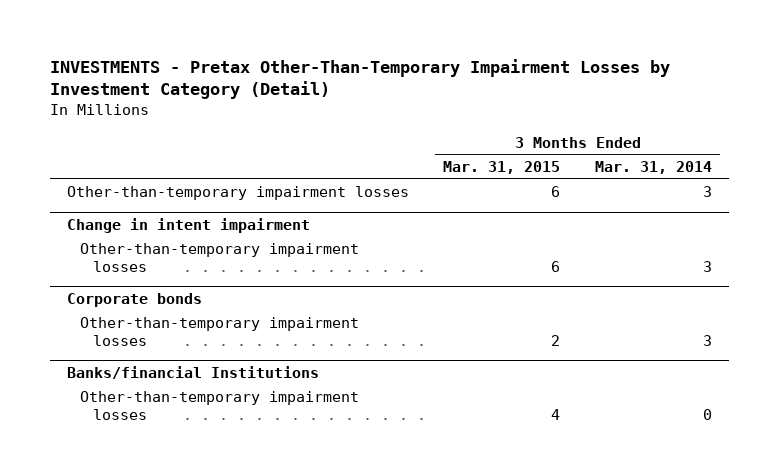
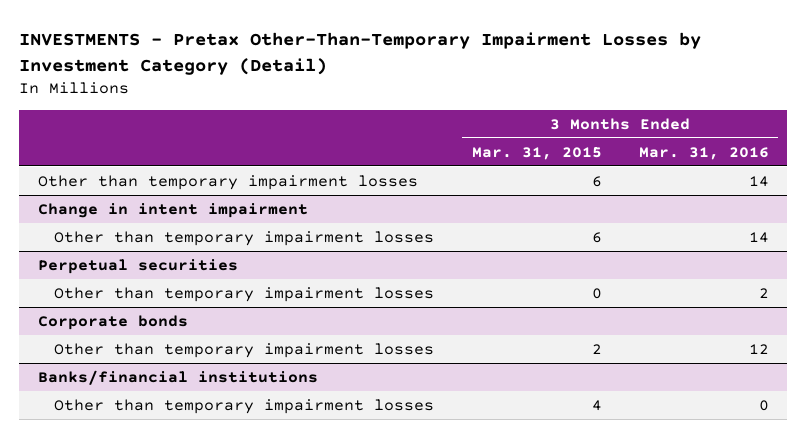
[594,160,712,174] Mar. 31, 2014 -> none
none -> [638,146,769,160] Mar. 31, 2016
[66,186,409,201] Other-than-temporary impairment losses -> [37,174,418,190] Other than temporary impairment losses
[80,243,360,272] Other-than-temporary impairment losses -> [54,230,435,246] Other than temporary impairment losses
none -> [37,258,238,274] Perpetual securities
none -> [54,286,435,302] Other than temporary impairment losses
[80,317,360,346] Other-than-temporary impairment losses -> [54,342,435,358] Other than temporary impairment losses
[66,366,319,380] Banks/financial Institutions -> [37,369,318,385] Banks/financial institutions
[80,391,360,420] Other-than-temporary impairment losses -> [54,398,435,414] Other than temporary impairment losses

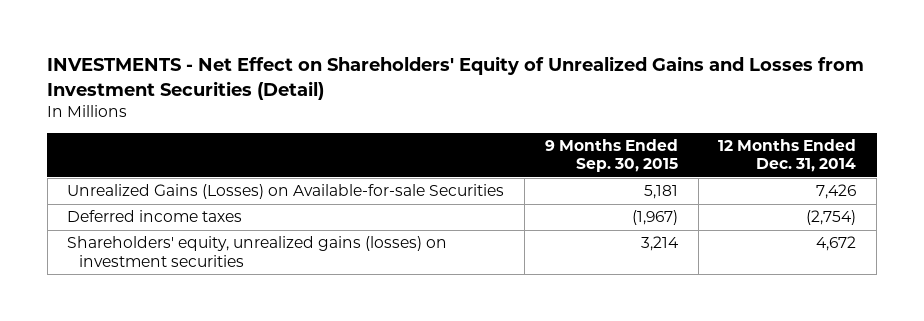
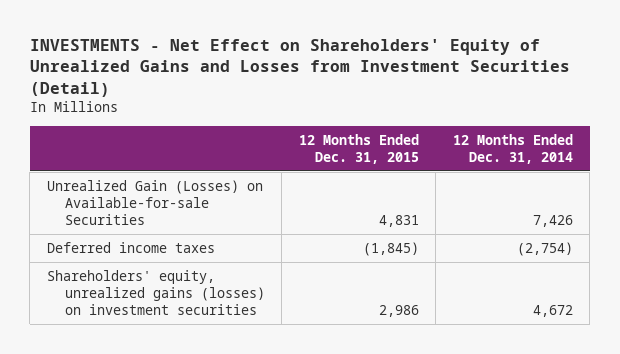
[544,138,678,173] 9 Months Ended Sep. 30, 2015 -> none
none -> [298,133,419,164] 12 Months Ended Dec. 31, 2015
[67,184,505,200] Unrealized Gains (Losses) on Available-for-sale Securities -> [46,179,263,226] Unrealized Gain (Losses) on Available-for-sale Securities

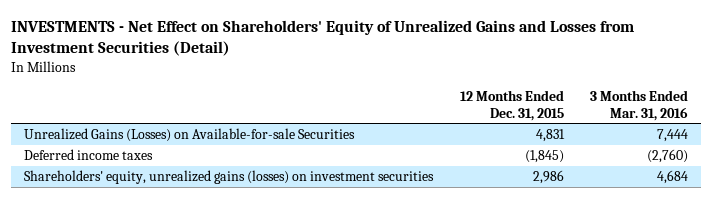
[452,133,573,164] 12 Months Ended Dec. 31, 2014 -> none
none -> [589,89,688,121] 3 Months Ended Mar. 31, 2016
[46,179,263,226] Unrealized Gain (Losses) on Available-for-sale Securities -> [24,128,356,143] Unrealized Gains (Losses) on Available-for-sale Securities

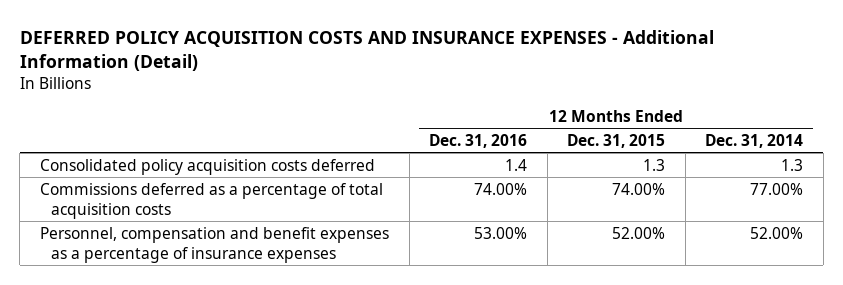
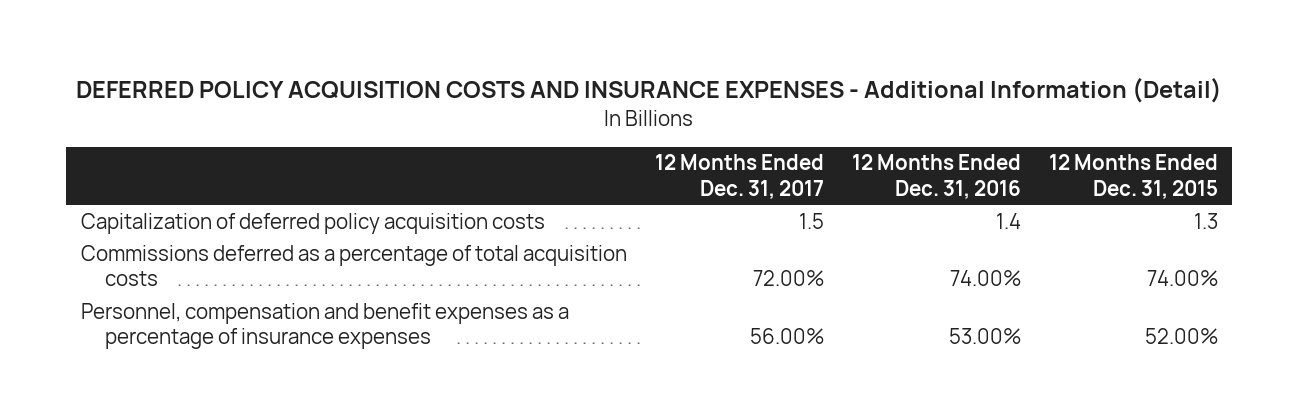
[705,133,804,148] Dec. 31, 2014 -> none
none -> [654,154,824,199] 12 Months Ended Dec. 31, 2017
[40,158,376,175] Consolidated policy acquisition costs deferred -> [80,212,545,234] Capitalization of deferred policy acquisition costs

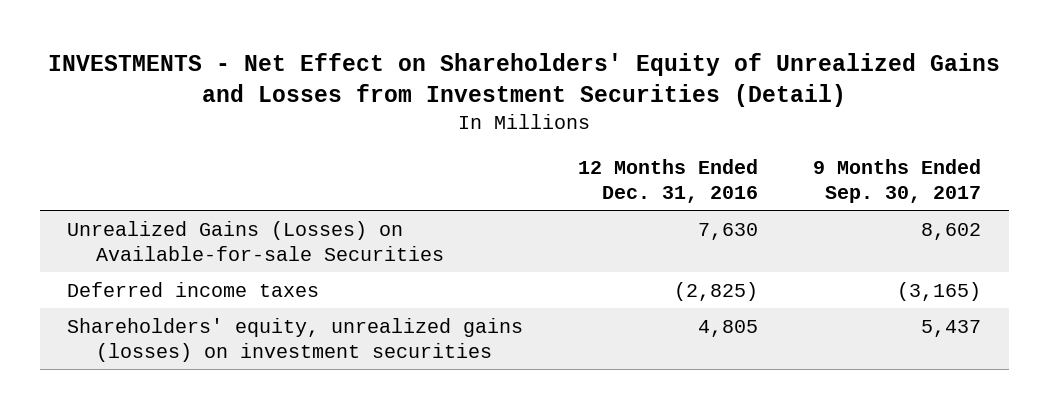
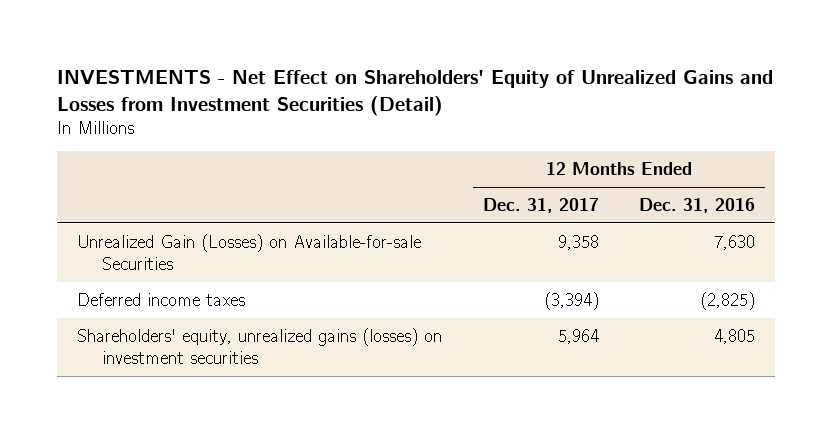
[813,158,982,203] 9 Months Ended Sep. 30, 2017 -> none
none -> [482,198,599,214] Dec. 31, 2017
[67,220,444,261] Unrealized Gains (Losses) on Available-for-sale Securities -> [77,233,422,271] Unrealized Gain (Losses) on Available-for-sale Securities

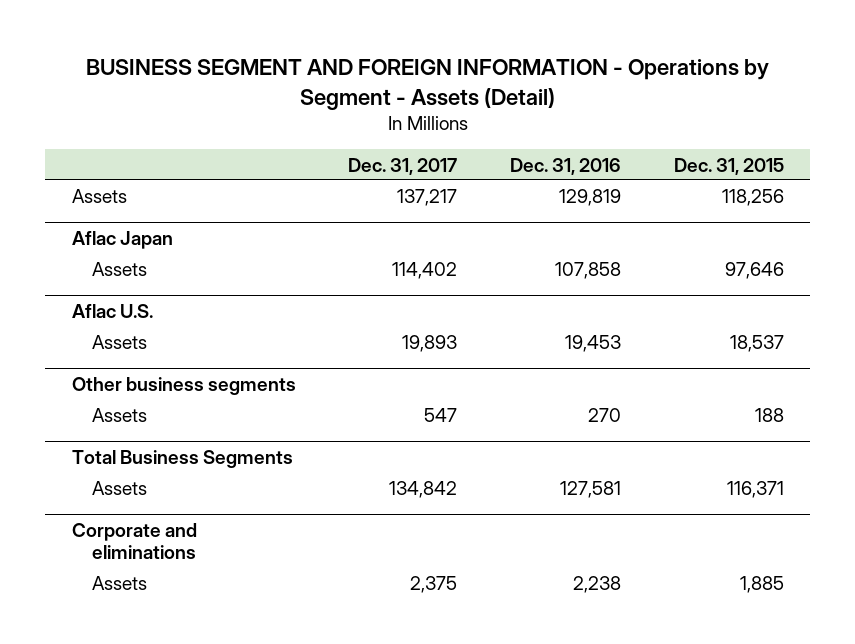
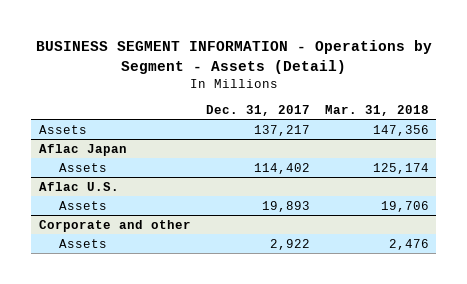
[85,58,769,110] BUSINESS SEGMENT AND FOREIGN INFORMATION - Operations by Segment - Assets (Detail) -> [35,39,432,74] BUSINESS SEGMENT INFORMATION - Operations by Segment - Assets (Detail)
[509,157,621,175] Dec. 31, 2016 -> none
[673,157,784,175] Dec. 31, 2015 -> none
none -> [324,104,429,116] Mar. 31, 2018
[71,450,293,469] Total Business Segments -> none
[92,481,148,496] Assets -> none
[71,523,197,560] Corporate and eliminations -> none
[92,576,148,591] Assets -> none
[71,377,296,396] Other business segments -> [38,219,191,232] Corporate and other
[424,408,458,423] 547 -> [269,238,310,250] 2,922

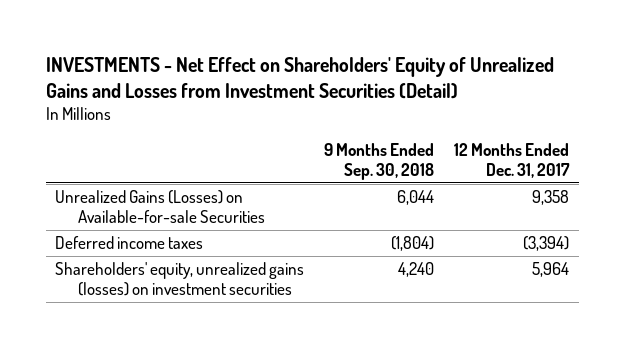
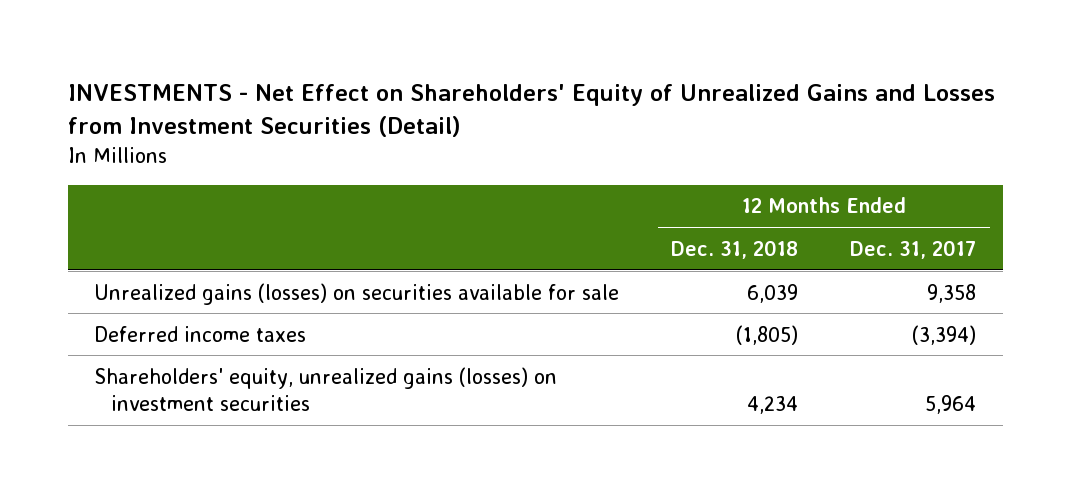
[324,143,435,181] 9 Months Ended Sep. 30, 2018 -> none
none -> [671,239,799,259] Dec. 31, 2018
[55,190,266,223] Unrealized Gains (Losses) on Available-for-sale Securities -> [93,282,619,305] Unrealized gains (losses) on securities available for sale

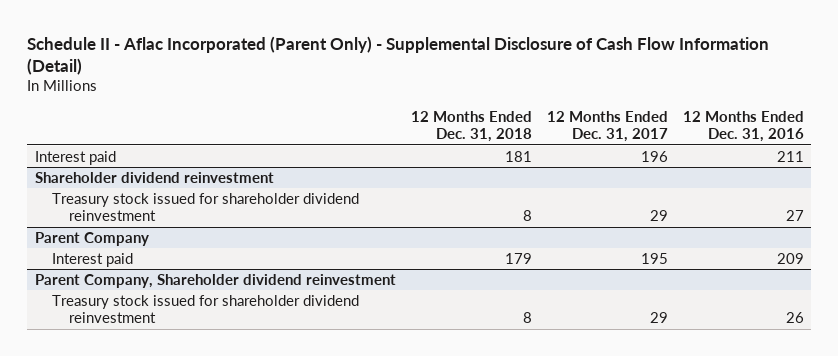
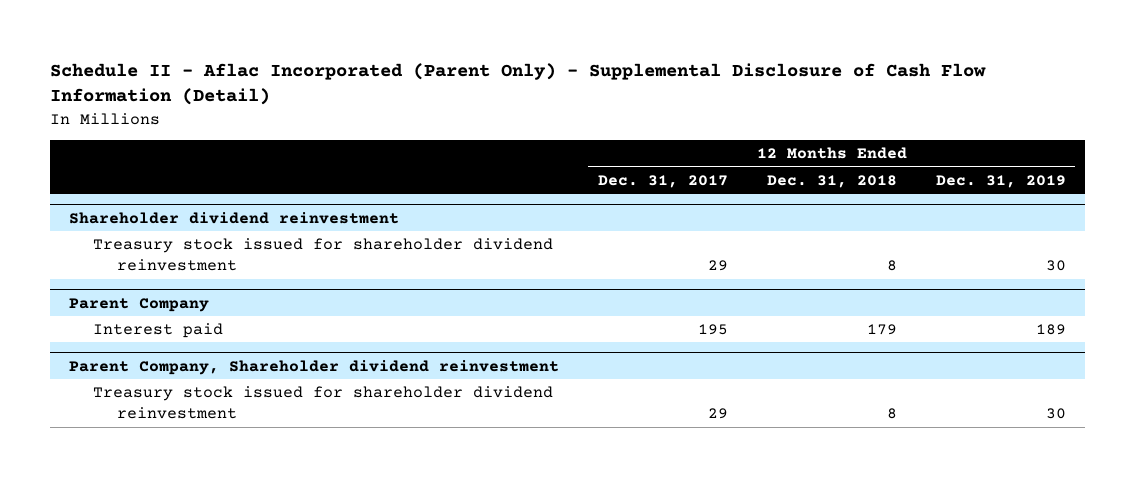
[682,110,804,143] 12 Months Ended Dec. 31, 2016 -> none
none -> [935,174,1066,188] Dec. 31, 2019
[34,150,116,165] Interest paid -> none

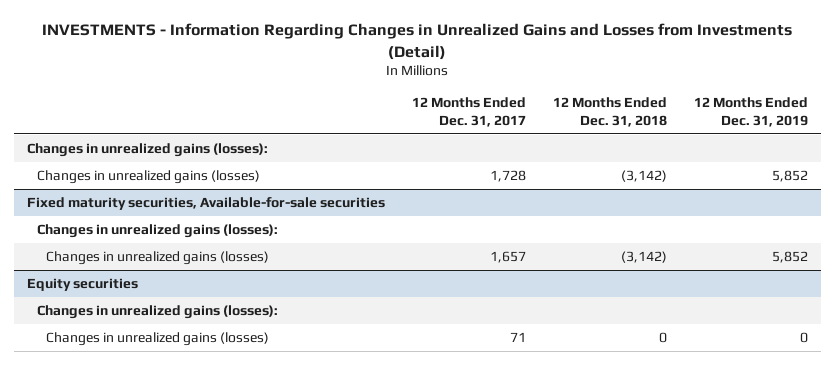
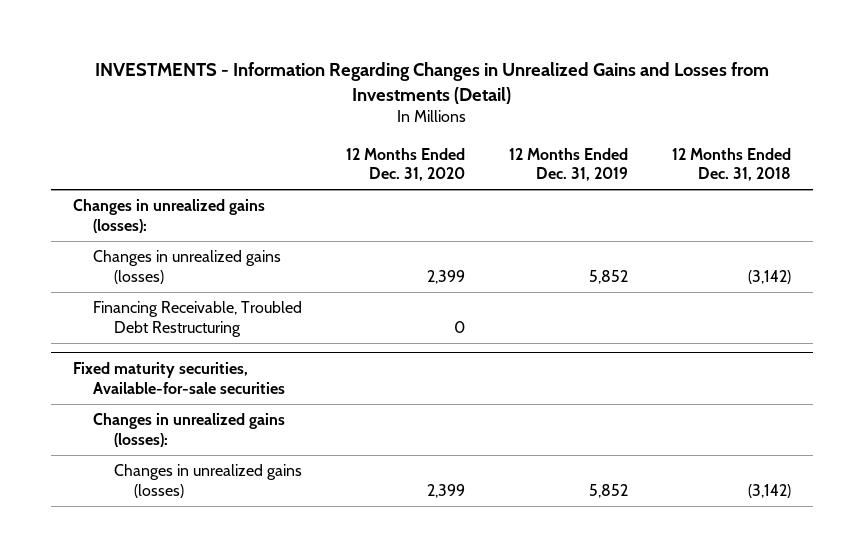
[411,96,526,127] 12 Months Ended Dec. 31, 2017 -> none
none -> [345,147,465,182] 12 Months Ended Dec. 31, 2020
none -> [93,301,303,337] Financing Receivable, Troubled Debt Restructuring
[27,277,139,291] Equity securities -> none
[36,304,278,319] Changes in unrealized gains (losses): -> none
[46,331,270,346] Changes in unrealized gains (losses) -> none

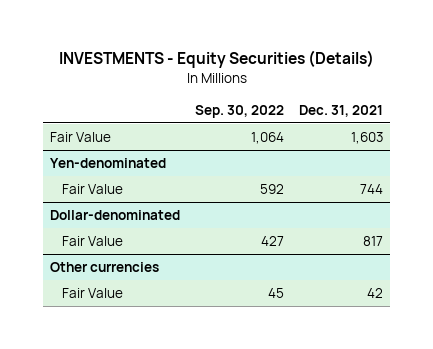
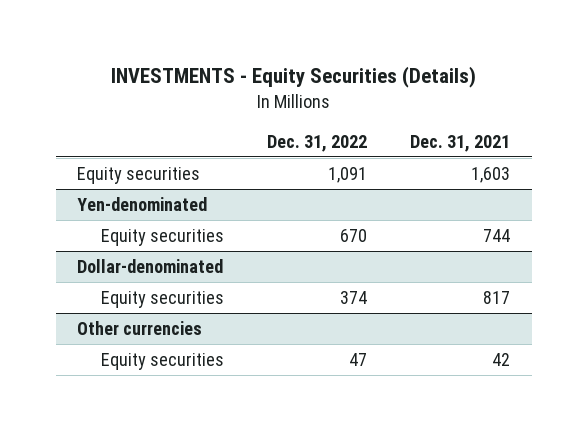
[195,104,285,118] Sep. 30, 2022 -> none
none -> [266,134,367,152] Dec. 31, 2022
[50,132,112,143] Fair Value -> [77,167,201,185] Equity securities
[61,184,123,195] Fair Value -> [100,229,224,247] Equity securities
[61,236,123,247] Fair Value -> [100,291,224,309] Equity securities
[61,288,123,299] Fair Value -> none
none -> [100,353,224,371] Equity securities

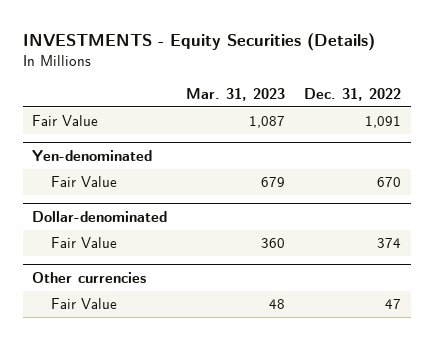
[410,134,511,152] Dec. 31, 2021 -> none
none -> [186,87,286,101] Mar. 31, 2023
[77,167,201,185] Equity securities -> [32,115,99,127] Fair Value
[100,229,224,247] Equity securities -> [50,176,117,188] Fair Value
[100,291,224,309] Equity securities -> [50,237,117,249] Fair Value
[100,353,224,371] Equity securities -> [50,298,117,310] Fair Value

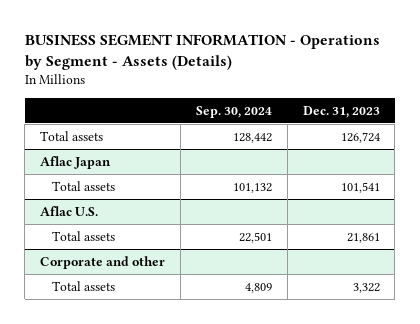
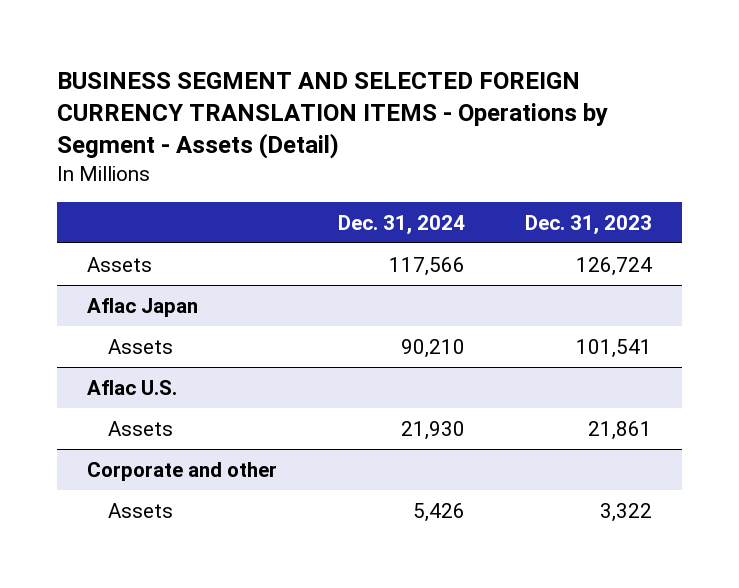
[24,34,380,71] BUSINESS SEGMENT INFORMATION - Operations by Segment - Assets (Details) -> [57,72,609,160] BUSINESS SEGMENT AND SELECTED FOREIGN CURRENCY TRANSLATION ITEMS - Operations by Segment - Assets (Detail)
[195,105,272,118] Sep. 30, 2024 -> none
none -> [337,214,465,235] Dec. 31, 2024
[40,130,104,141] Total assets -> [87,256,153,272] Assets
[51,180,115,191] Total assets -> [108,338,174,354] Assets
[51,230,115,241] Total assets -> [108,420,174,436] Assets
[51,280,115,291] Total assets -> [108,502,174,518] Assets

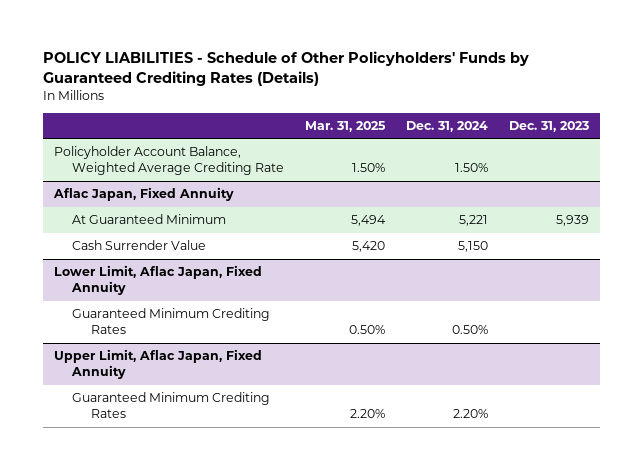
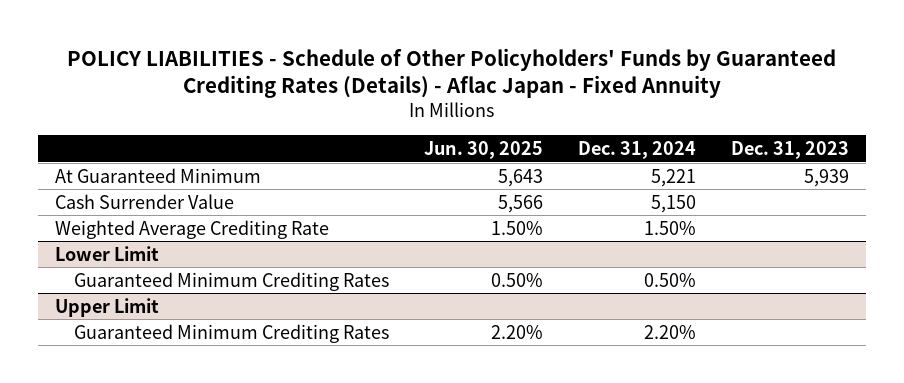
[43,51,530,86] POLICY LIABILITIES - Schedule of Other Policyholders' Funds by Guaranteed Crediting Rates (Details) -> [66,47,836,99] POLICY LIABILITIES - Schedule of Other Policyholders' Funds by Guaranteed Crediting Rates (Details) - Aflac Japan - Fixed Annuity
[305,120,387,132] Mar. 31, 2025 -> none
none -> [423,141,543,160] Jun. 30, 2025
[53,146,285,176] Policyholder Account Balance, Weighted Average Crediting Rate -> none
[52,187,234,202] Aflac Japan, Fixed Annuity -> none
[53,265,262,296] Lower Limit, Aflac Japan, Fixed Annuity -> none
none -> [55,219,330,239] Weighted Average Crediting Rate
none -> [55,245,160,261] Lower Limit
[53,349,262,380] Upper Limit, Aflac Japan, Fixed Annuity -> none
none -> [55,297,160,317] Upper Limit

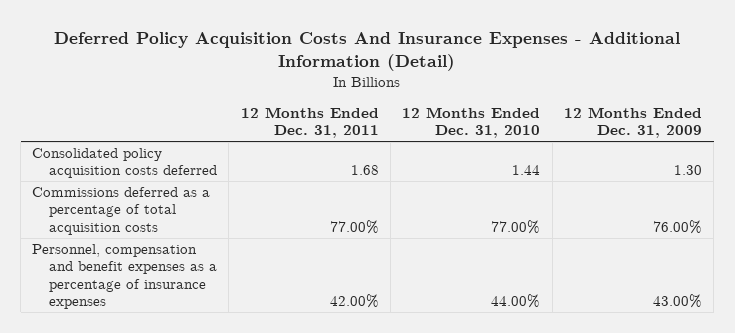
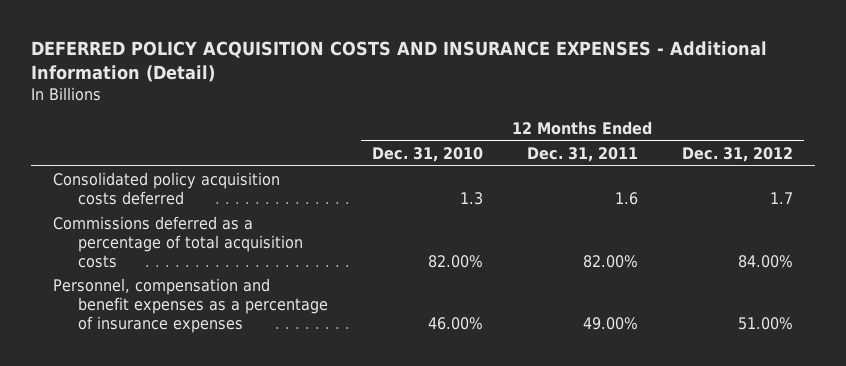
[54,31,681,71] Deferred Policy Acquisition Costs And Insurance Expenses - Additional Information (Detail) -> [30,41,767,83] DEFERRED POLICY ACQUISITION COSTS AND INSURANCE EXPENSES - Additional Information (Detail)
[564,106,703,139] 12 Months Ended Dec. 31, 2009 -> none
none -> [681,146,793,162] Dec. 31, 2012
[350,165,379,176] 1.68 -> [614,191,638,205] 1.6
[512,165,541,176] 1.44 -> [459,191,483,205] 1.3
[329,219,379,234] 77.00% -> [582,254,638,268] 82.00%
[491,219,541,234] 77.00% -> [427,254,483,268] 82.00%
[329,294,379,309] 42.00% -> [582,316,638,330] 49.00%
[491,294,541,309] 44.00% -> [427,316,483,330] 46.00%

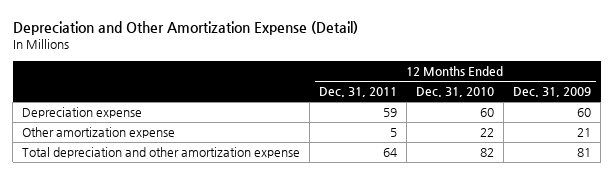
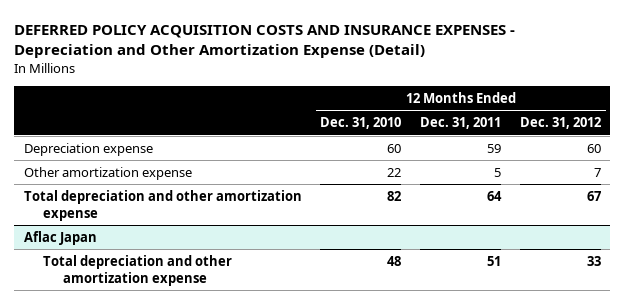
[12,20,358,35] Depreciation and Other Amortization Expense (Detail) -> [14,24,516,59] DEFERRED POLICY ACQUISITION COSTS AND INSURANCE EXPENSES - Depreciation and Other Amortization Expense (Detail)
[513,87,592,98] Dec. 31, 2009 -> none
none -> [520,117,602,130] Dec. 31, 2012
none -> [23,230,97,245] Aflac Japan
none -> [43,254,233,286] Total depreciation and other amortization expense

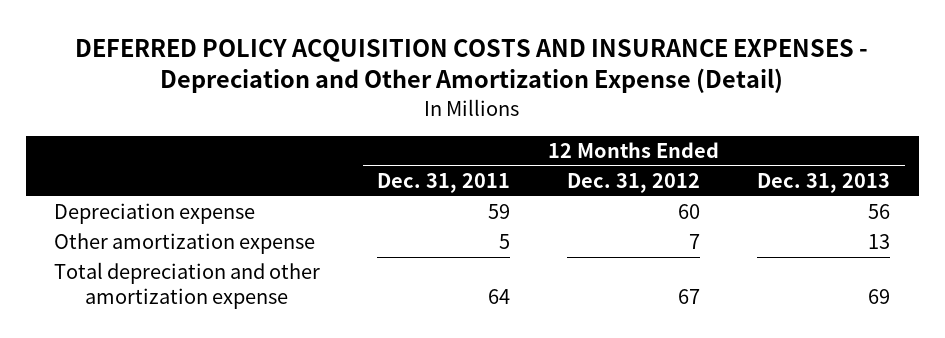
[320,117,402,130] Dec. 31, 2010 -> none
none -> [757,173,891,194] Dec. 31, 2013
[23,230,97,245] Aflac Japan -> none
[43,254,233,286] Total depreciation and other amortization expense -> none

